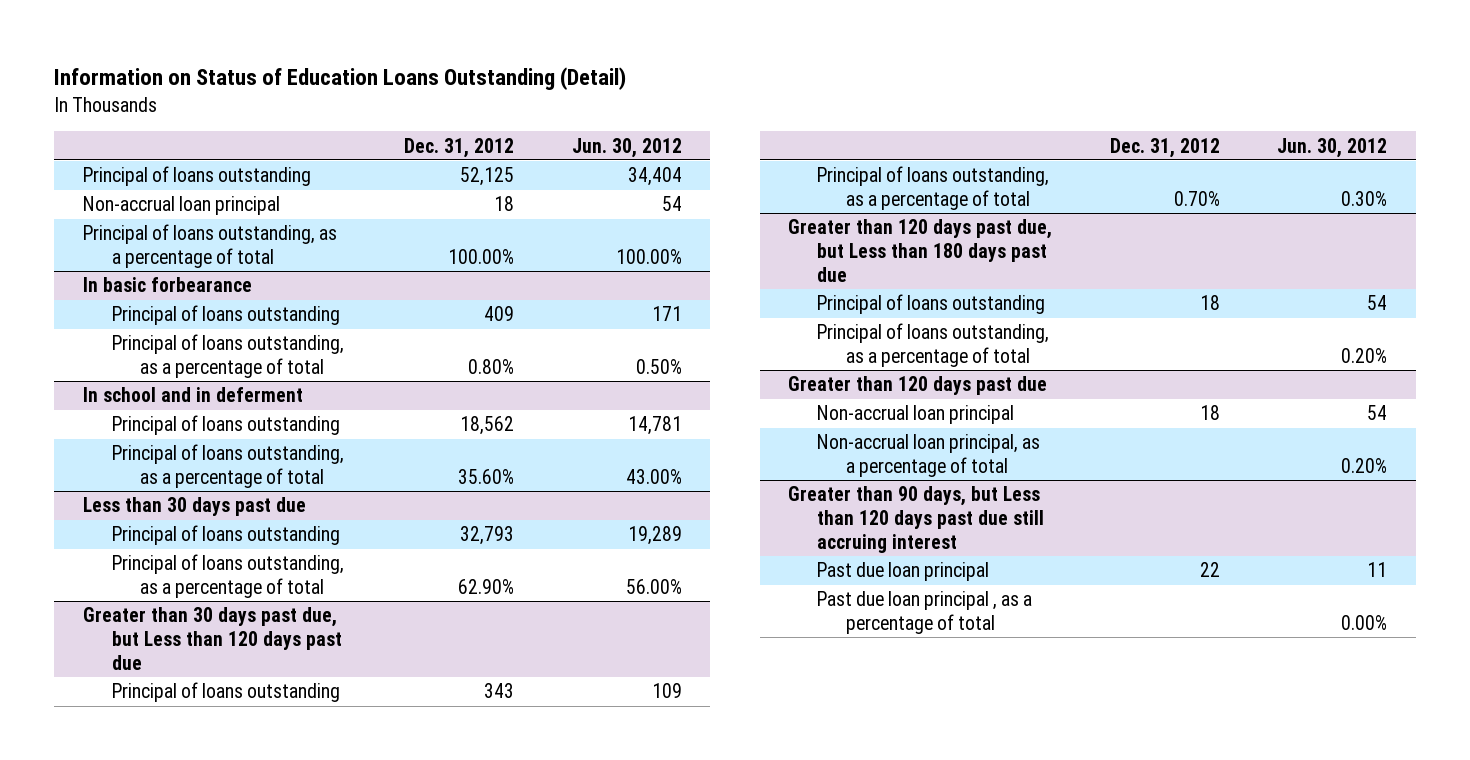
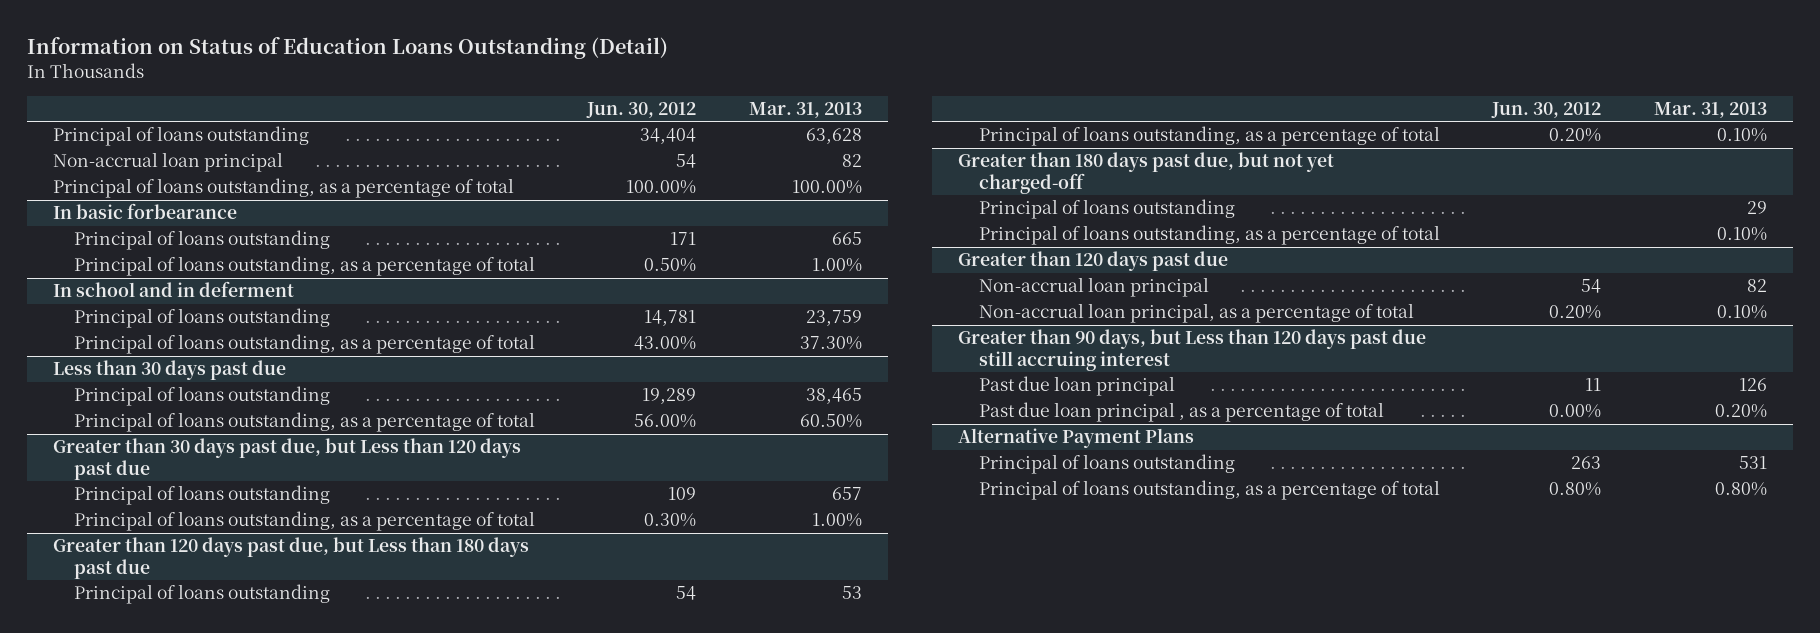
[404,137,515,158] Dec. 31, 2012 -> none
none -> [748,101,862,118] Mar. 31, 2013
none -> [957,152,1334,194] Greater than 180 days past due, but not yet charged-off
none -> [979,199,1236,220] Principal of loans outstanding
none -> [979,225,1441,246] Principal of loans outstanding, as a percentage of total
none -> [957,428,1194,449] Alternative Payment Plans
none -> [979,454,1236,475] Principal of loans outstanding
none -> [979,480,1441,501] Principal of loans outstanding, as a percentage of total

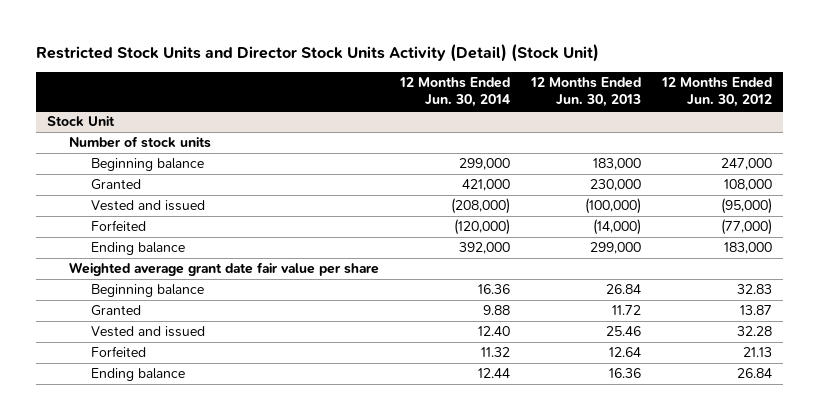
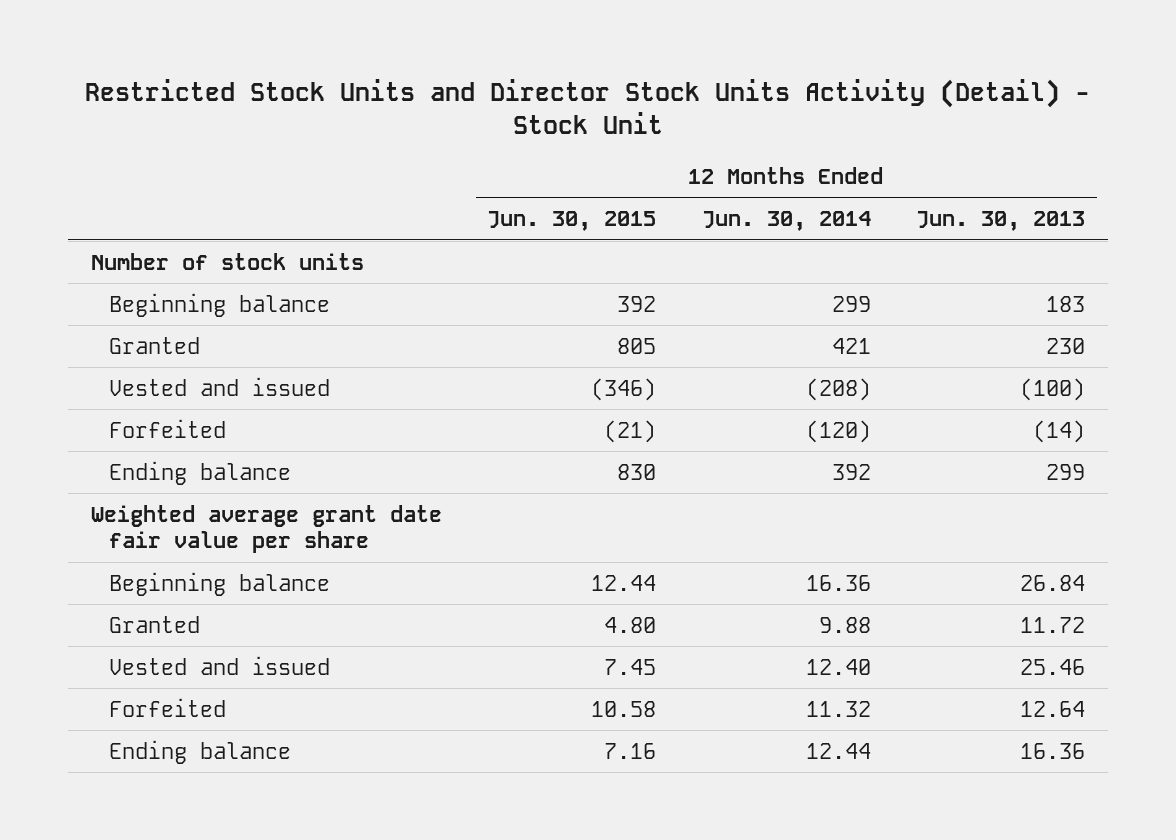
[36,44,600,63] Restricted Stock Units and Director Stock Units Activity (Detail) (Stock Unit) -> [85,78,1091,134] Restricted Stock Units and Director Stock Units Activity (Detail) - Stock Unit
[661,77,773,108] 12 Months Ended Jun. 30, 2012 -> none
none -> [487,210,657,231] Jun. 30, 2015
[46,116,115,128] Stock Unit -> none
[459,158,511,171] 299,000 -> [831,295,871,312] 299
[593,158,642,171] 183,000 -> [1046,295,1086,312] 183
[462,179,511,192] 421,000 -> [831,337,871,354] 421
[590,179,642,192] 230,000 -> [1046,337,1086,354] 230
[451,198,511,215] (208,000) -> [805,377,871,401] (208)
[585,198,642,215] (100,000) -> [1020,377,1086,401] (100)
[454,219,511,236] (120,000) -> [805,419,871,443] (120)
[593,219,642,236] (14,000) -> [1033,419,1086,443] (14)
[459,242,511,255] 392,000 -> [831,463,871,480] 392
[590,242,642,255] 299,000 -> [1046,463,1086,480] 299

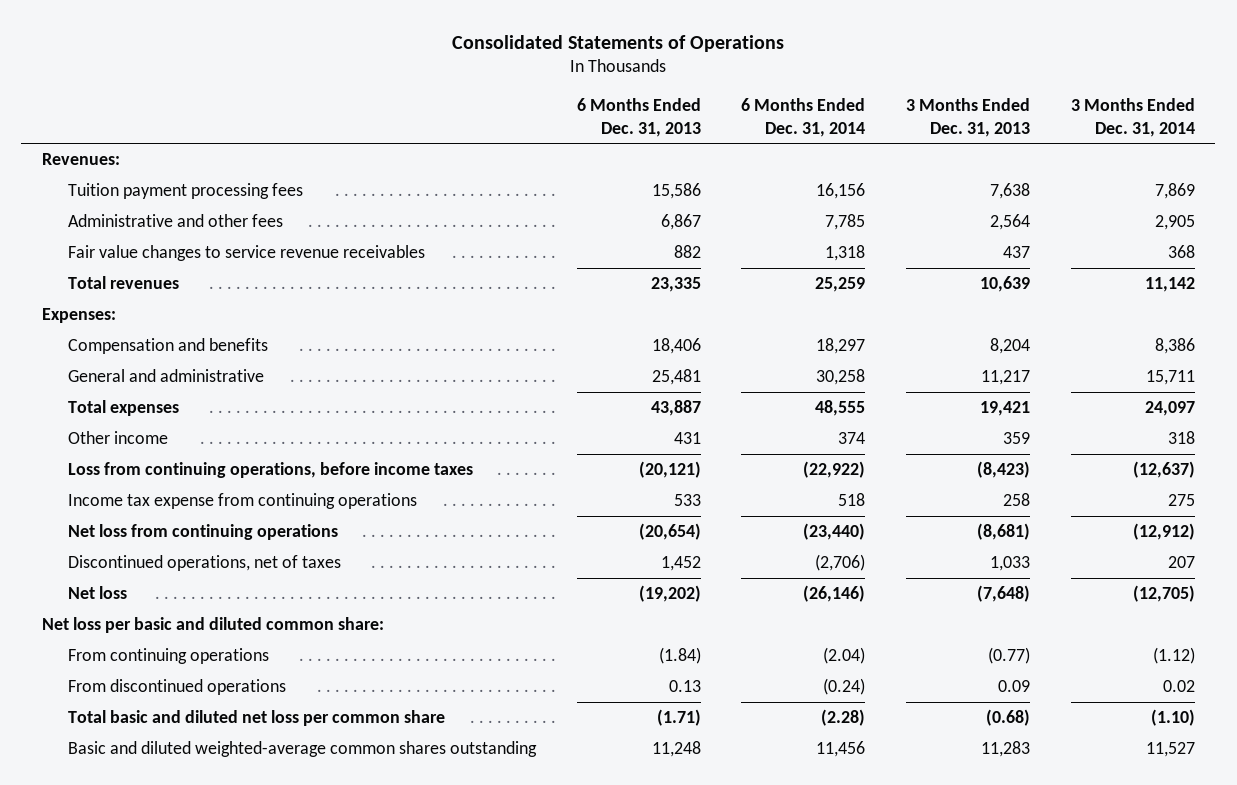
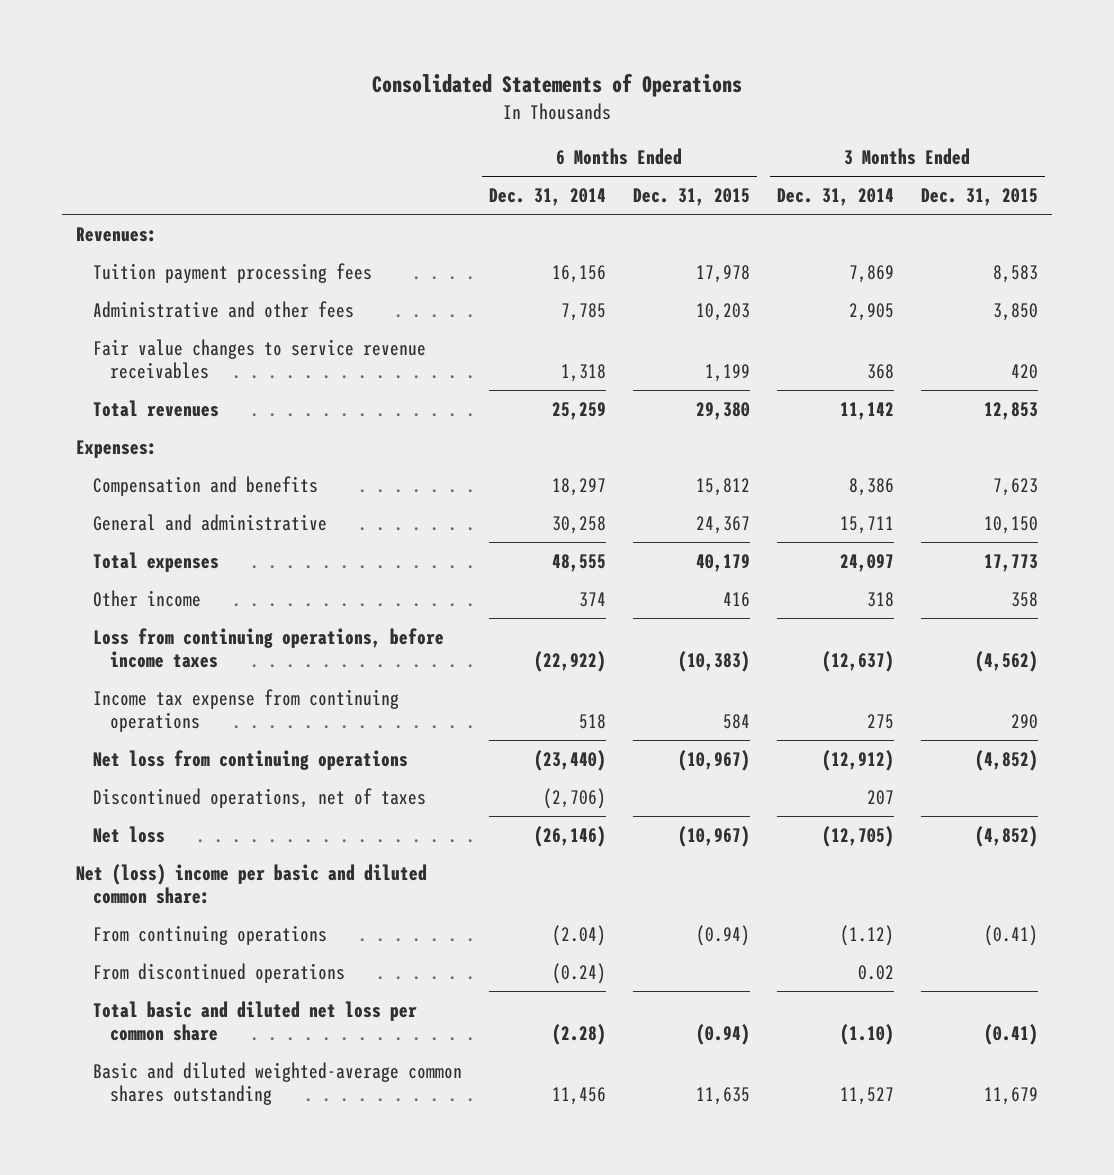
[576,98,701,137] 6 Months Ended Dec. 31, 2013 -> none
[906,98,1031,137] 3 Months Ended Dec. 31, 2013 -> none
none -> [632,187,750,206] Dec. 31, 2015
none -> [920,187,1038,206] Dec. 31, 2015
[41,617,384,634] Net loss per basic and diluted common share: -> [75,863,427,904] Net (loss) income per basic and diluted common share:

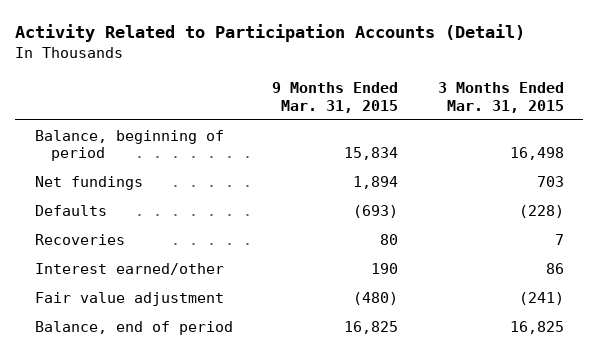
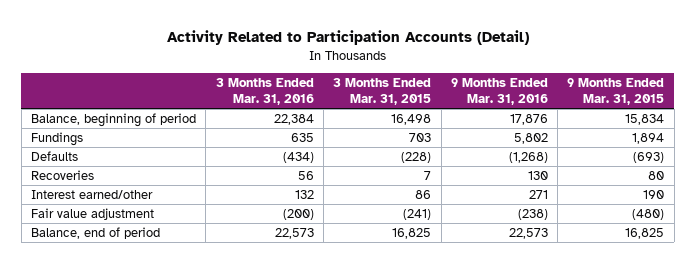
none -> [215,78,314,106] 3 Months Ended Mar. 31, 2016
none -> [450,78,548,106] 9 Months Ended Mar. 31, 2016
[34,175,143,190] Net fundings -> [31,132,84,147] Fundings

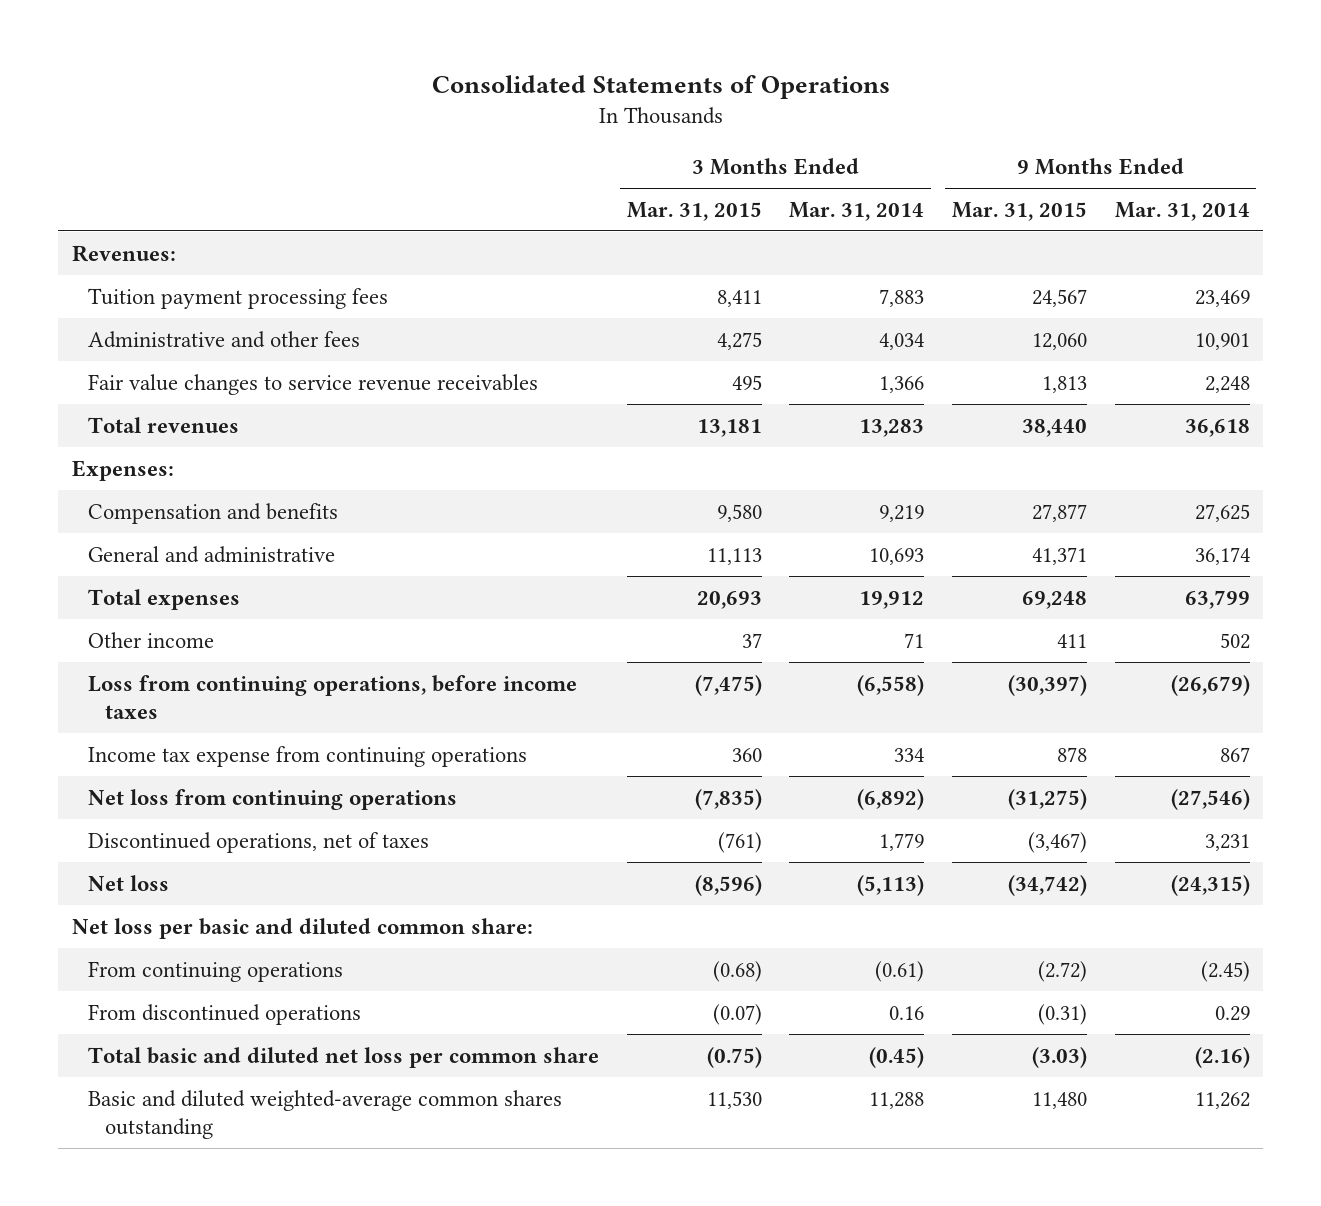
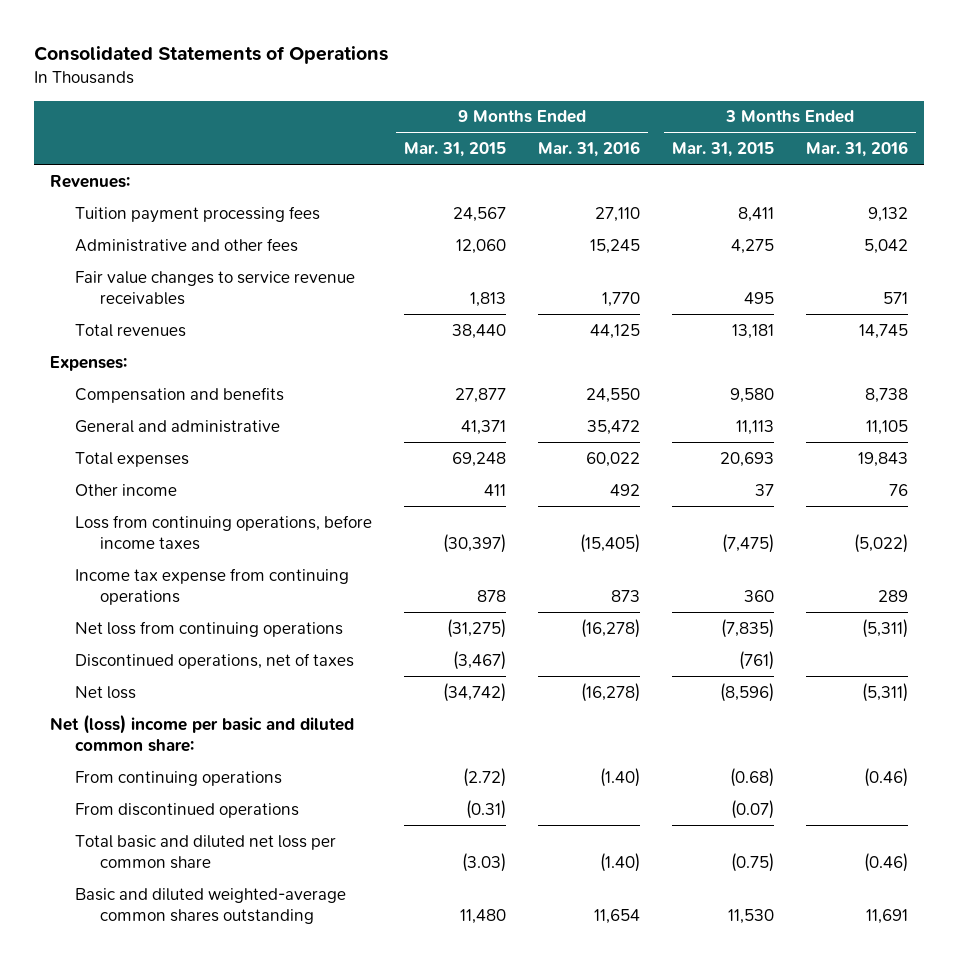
[789,201,925,221] Mar. 31, 2014 -> none
[1114,201,1250,221] Mar. 31, 2014 -> none
none -> [537,140,640,157] Mar. 31, 2016
none -> [805,140,908,157] Mar. 31, 2016
[71,917,533,939] Net loss per basic and diluted common share: -> [49,713,354,753] Net (loss) income per basic and diluted common share:

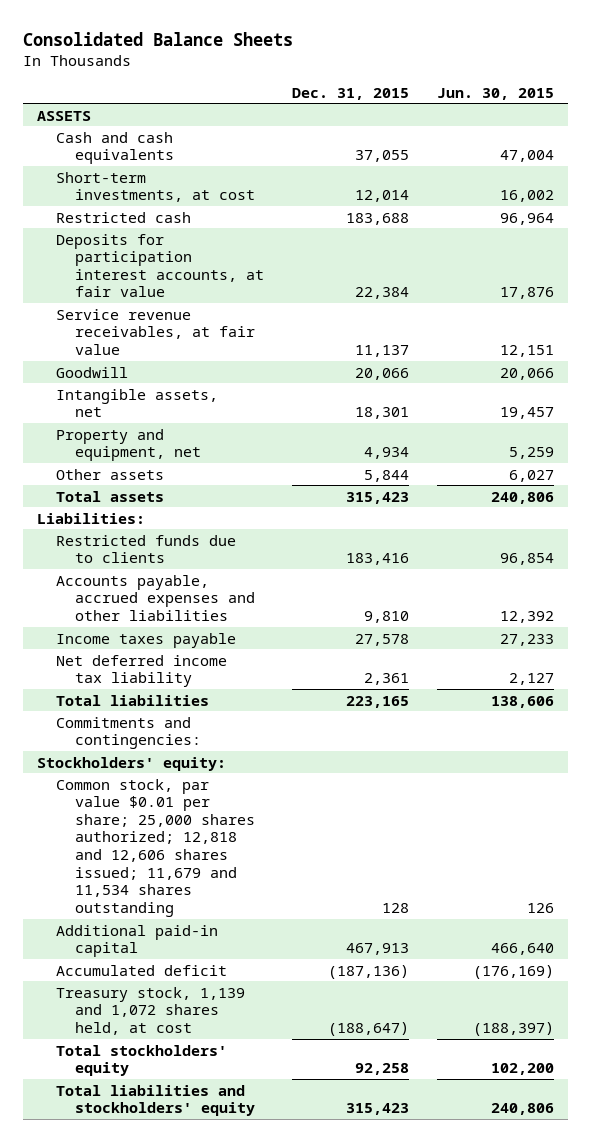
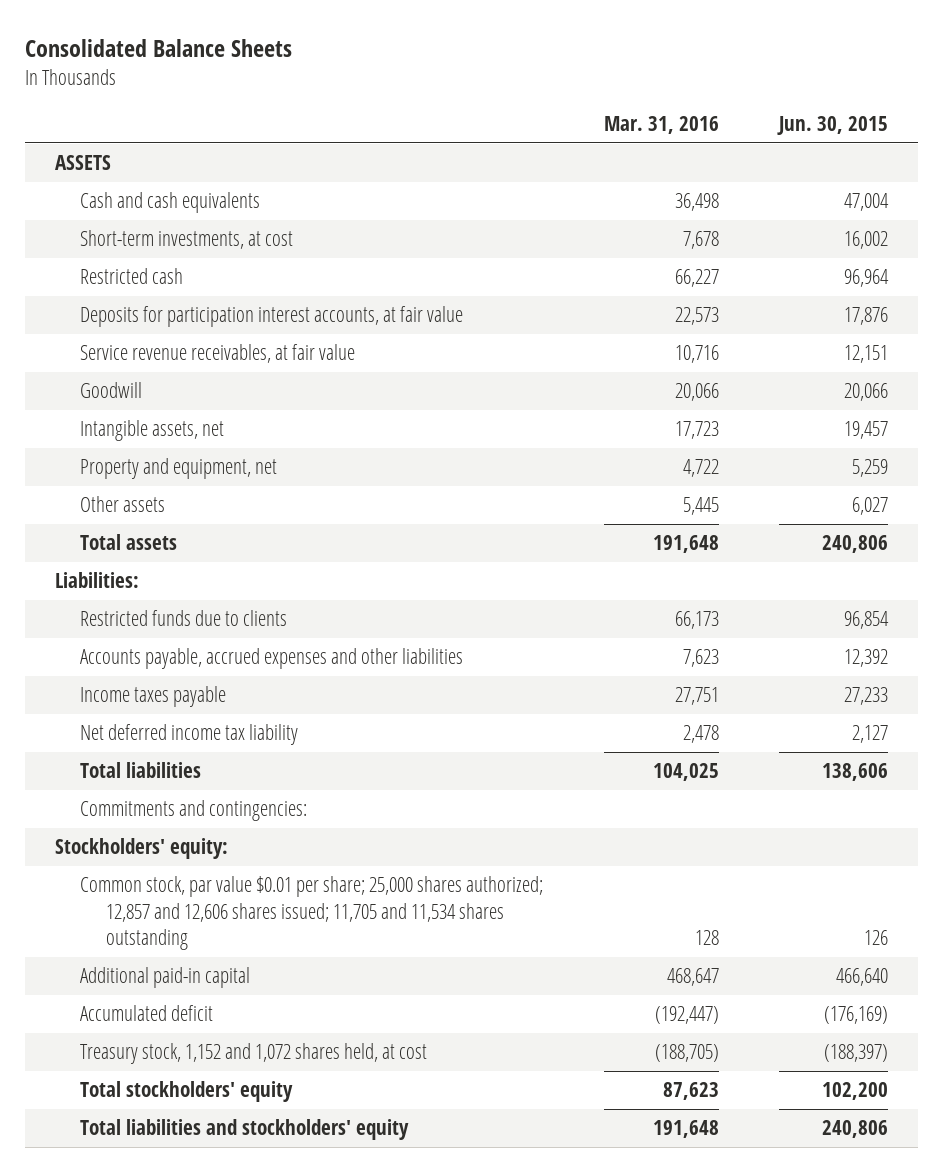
[292,87,410,100] Dec. 31, 2015 -> none
none -> [603,116,719,135] Mar. 31, 2016
[56,778,256,918] Common stock, par value $0.01 per share; 25,000 shares authorized; 12,818 and 12,606 shares issued; 11,679 and 11,534 shares outstanding -> [80,876,544,951] Common stock, par value $0.01 per share; 25,000 shares authorized; 12,857 and 12,606 shares issued; 11,705 and 11,534 shares outstanding
[56,986,246,1035] Treasury stock, 1,139 and 1,072 shares held, at cost -> [80,1043,428,1065] Treasury stock, 1,152 and 1,072 shares held, at cost

